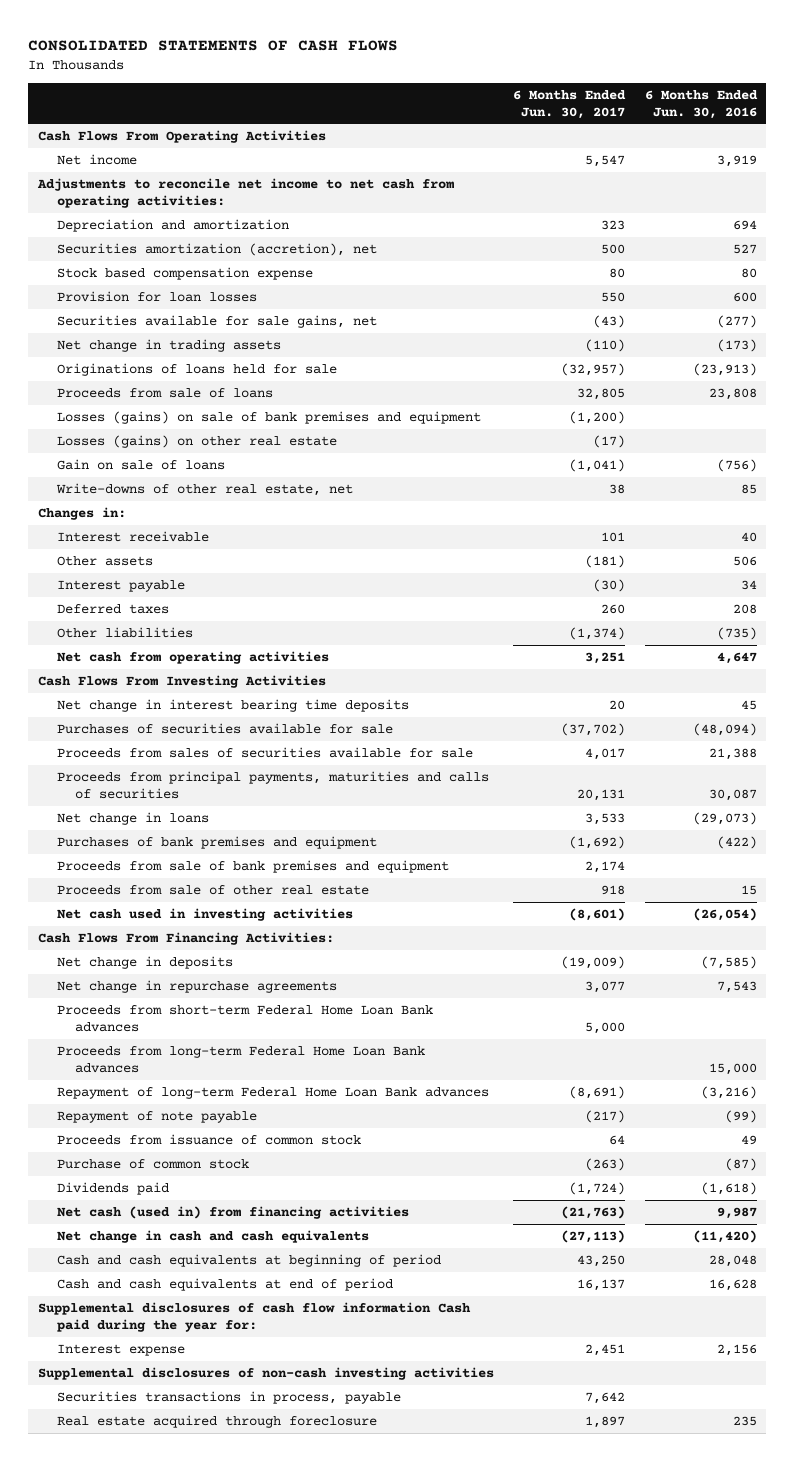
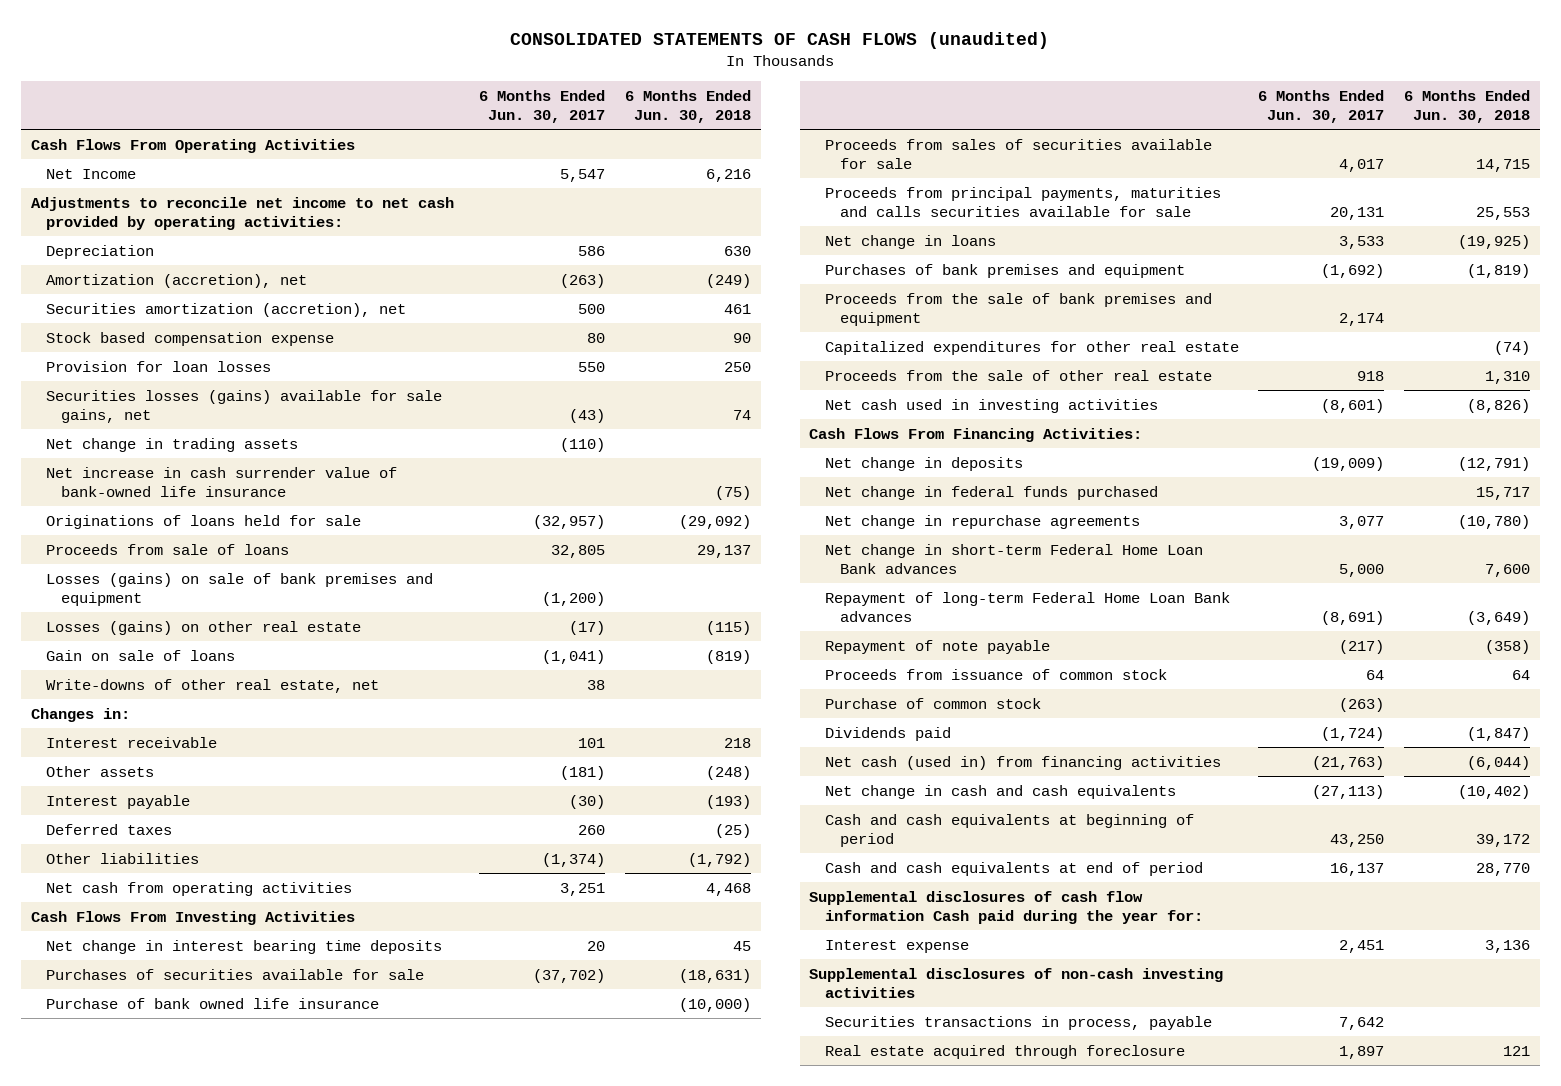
[27,39,398,51] CONSOLIDATED STATEMENTS OF CASH FLOWS -> [510,31,1050,49] CONSOLIDATED STATEMENTS OF CASH FLOWS (unaudited)
[644,89,758,119] 6 Months Ended Jun. 30, 2016 -> none
none -> [625,89,752,123] 6 Months Ended Jun. 30, 2018
[56,154,137,166] Net income -> [45,168,136,179] Net Income
[36,178,454,208] Adjustments to reconcile net income to net cash from operating activities: -> [30,196,454,230] Adjustments to reconcile net income to net cash provided by operating activities:
[56,219,289,233] Depreciation and amortization -> [45,244,154,259] Depreciation
[601,220,626,231] 323 -> [578,245,606,256] 586
none -> [45,273,307,288] Amortization (accretion), net
[56,315,377,329] Securities available for sale gains, net -> [45,389,442,423] Securities losses (gains) available for sale gains, net
none -> [45,466,397,497] Net increase in cash surrender value of bank-owned life insurance
none -> [45,997,379,1009] Purchase of bank owned life insurance
[56,771,489,799] Proceeds from principal payments, maturities and calls of securities -> [824,186,1221,217] Proceeds from principal payments, maturities and calls securities available for sale
[56,860,449,874] Proceeds from sale of bank premises and equipment -> [824,292,1212,326] Proceeds from the sale of bank premises and equipment
none -> [824,340,1239,355] Capitalized expenditures for other real estate
[56,885,369,896] Proceeds from sale of other real estate -> [824,369,1212,381] Proceeds from the sale of other real estate
none -> [824,485,1158,500] Net change in federal funds purchased
[56,1046,425,1073] Proceeds from long-term Federal Home Loan Bank advances -> none
[56,1005,433,1032] Proceeds from short-term Federal Home Loan Bank advances -> [824,543,1203,574] Net change in short-term Federal Home Loan Bank advances

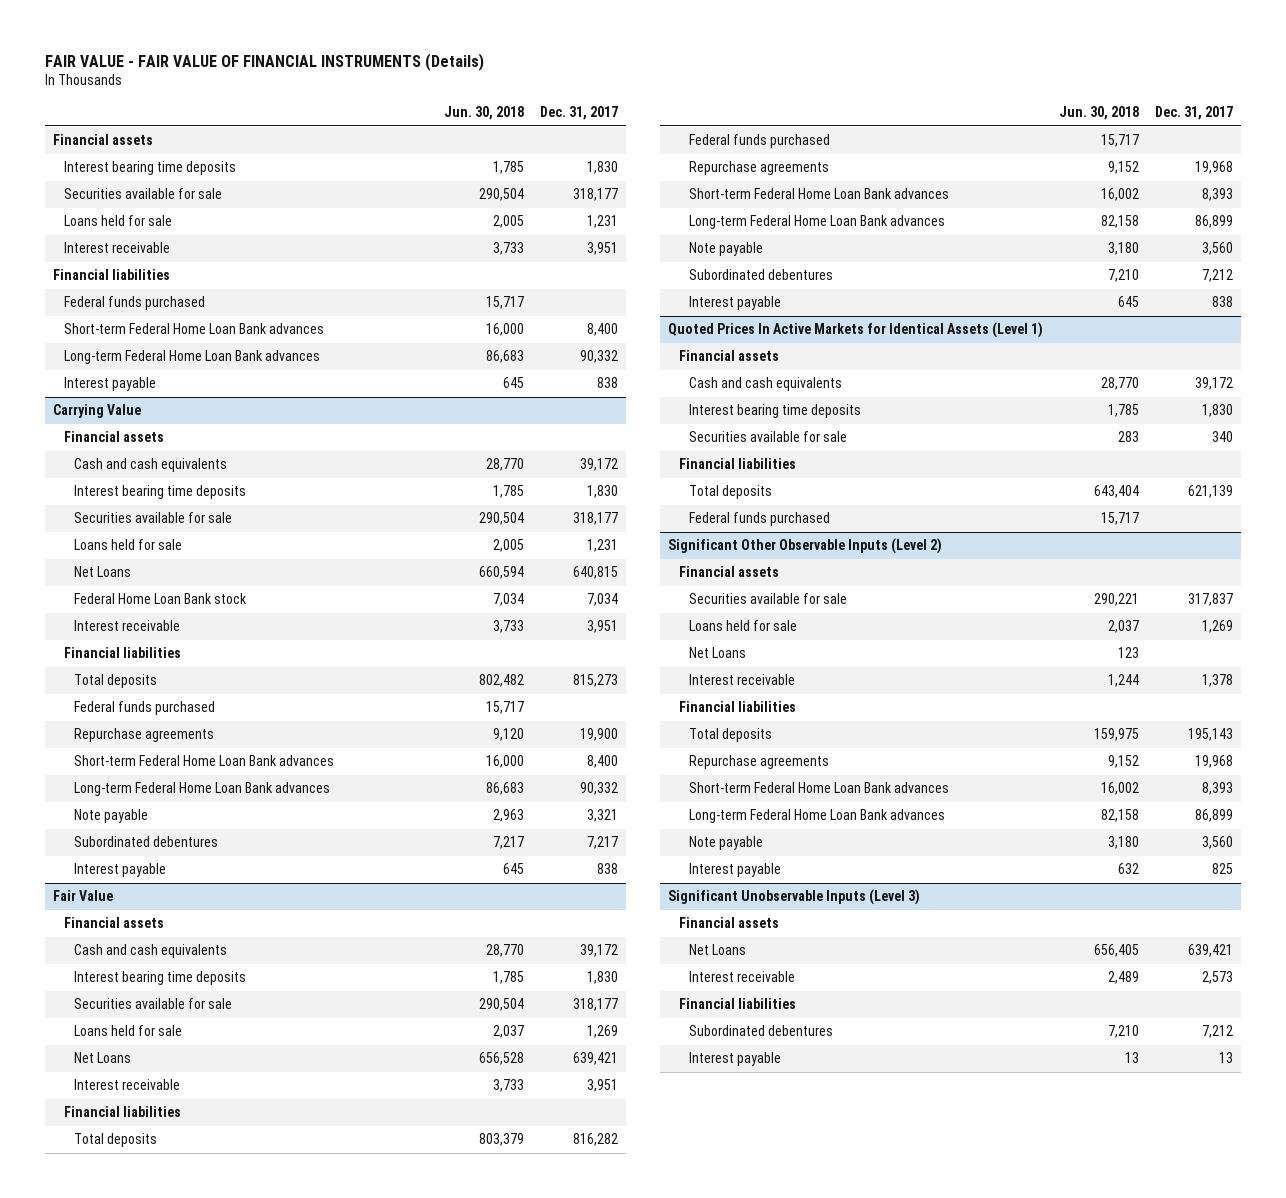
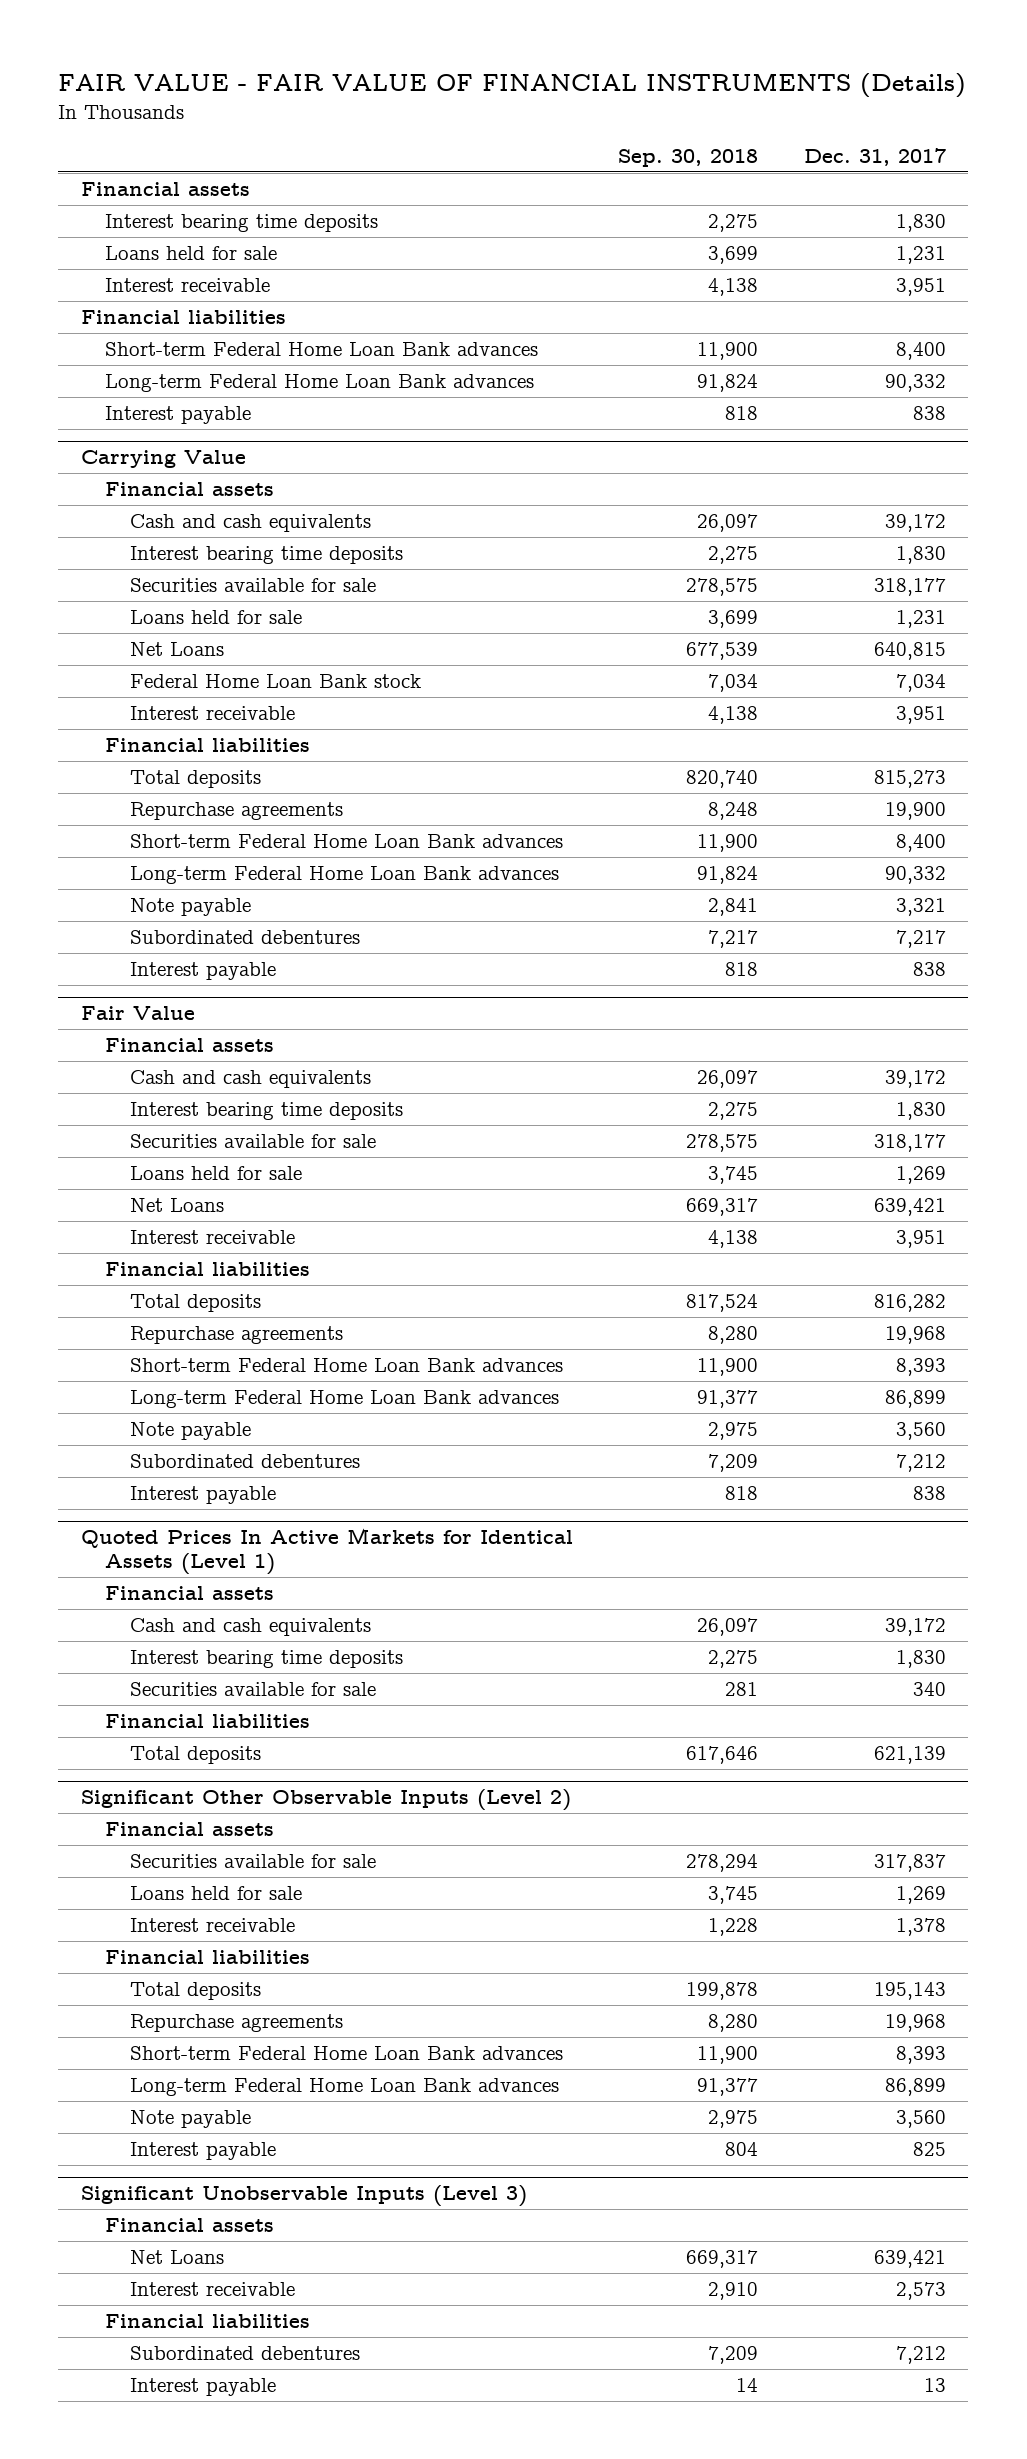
[444,106,525,121] Jun. 30, 2018 -> none
none -> [618,148,759,167] Sep. 30, 2018
[63,188,222,200] Securities available for sale -> none
[63,296,205,311] Federal funds purchased -> none
[74,701,216,716] Federal funds purchased -> none
[689,134,831,149] Federal funds purchased -> none
[689,512,831,527] Federal funds purchased -> none
[689,647,747,659] Net Loans -> none

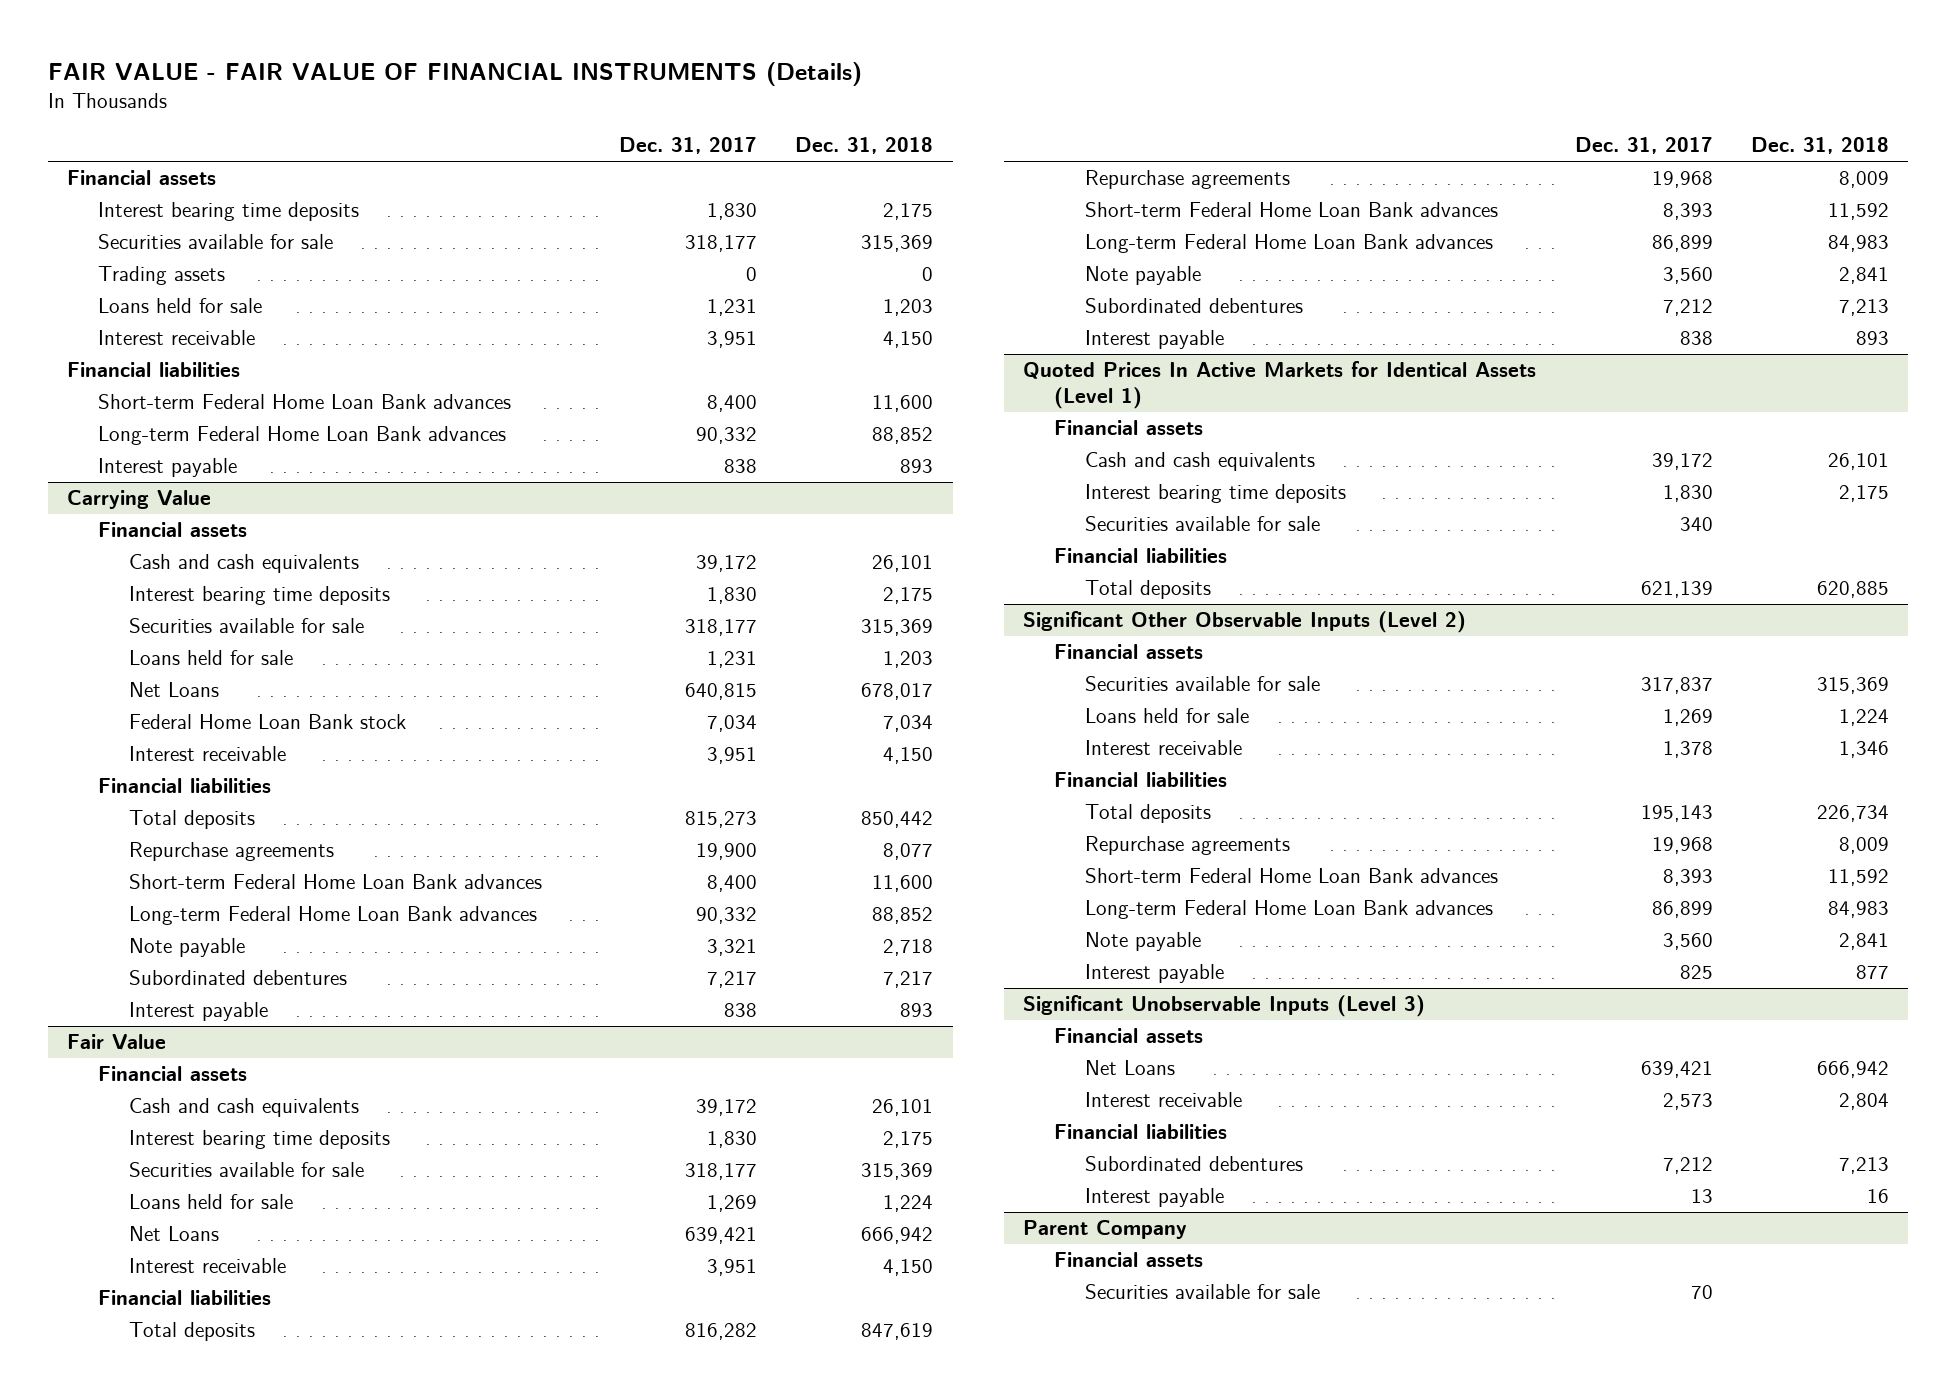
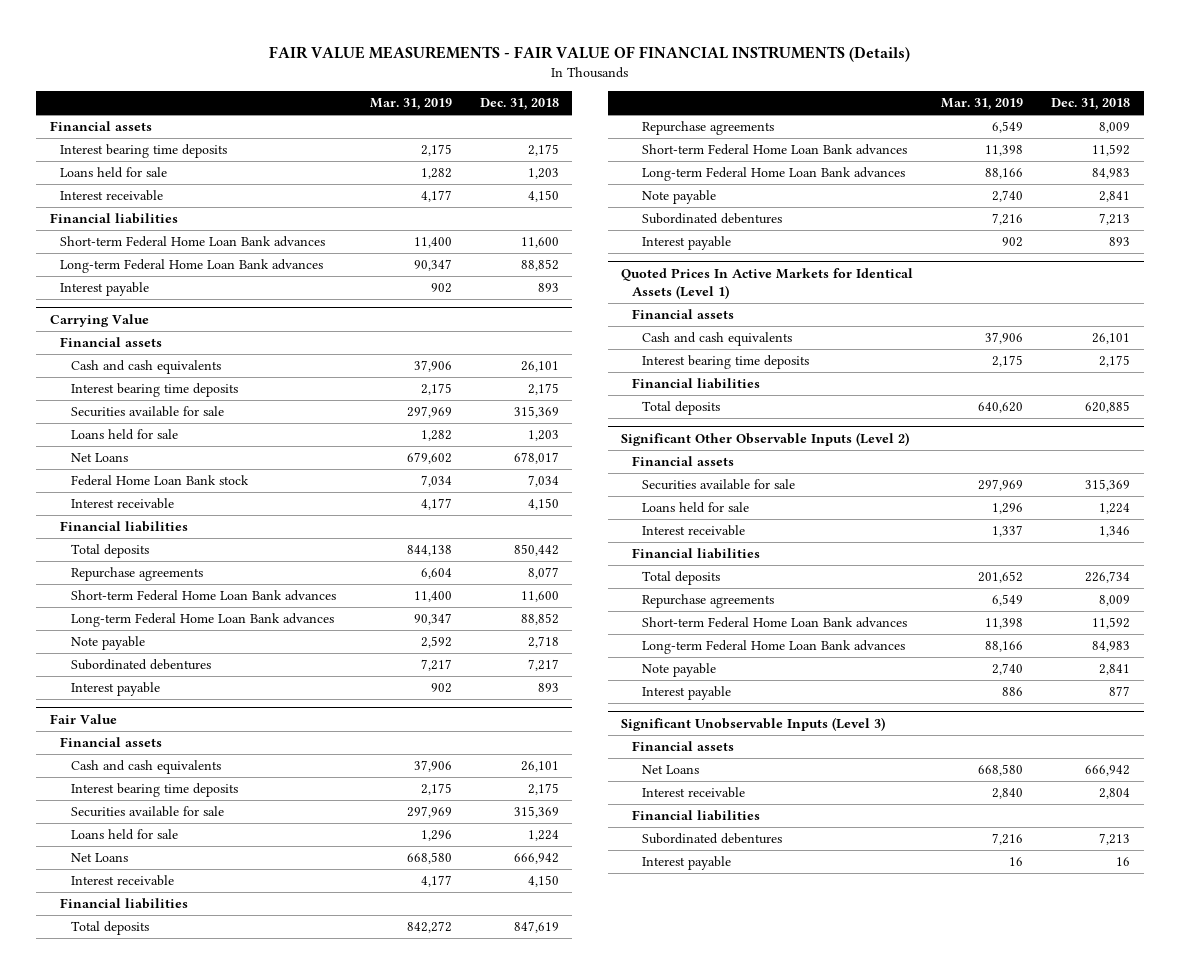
[48,62,863,87] FAIR VALUE - FAIR VALUE OF FINANCIAL INSTRUMENTS (Details) -> [269,45,911,62] FAIR VALUE MEASUREMENTS - FAIR VALUE OF FINANCIAL INSTRUMENTS (Details)
[618,137,757,155] Dec. 31, 2017 -> none
none -> [369,98,452,111] Mar. 31, 2019
[98,234,334,250] Securities available for sale -> none
[98,266,226,286] Trading assets -> none
[1084,516,1320,532] Securities available for sale -> none
[1023,1220,1188,1240] Parent Company -> none
[1054,1252,1204,1268] Financial assets -> none
[1084,1284,1320,1300] Securities available for sale -> none

